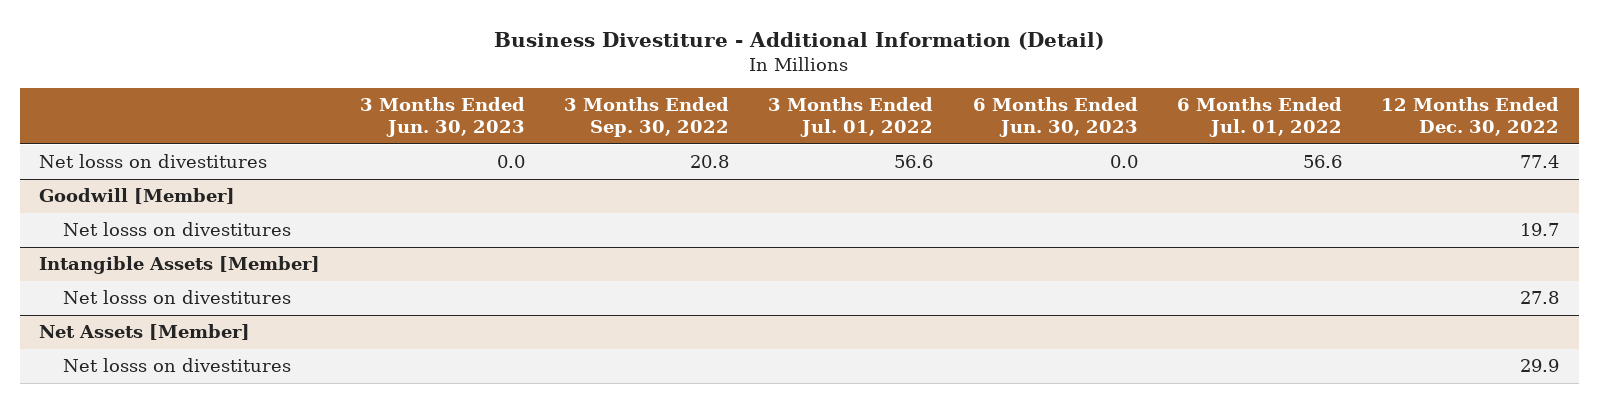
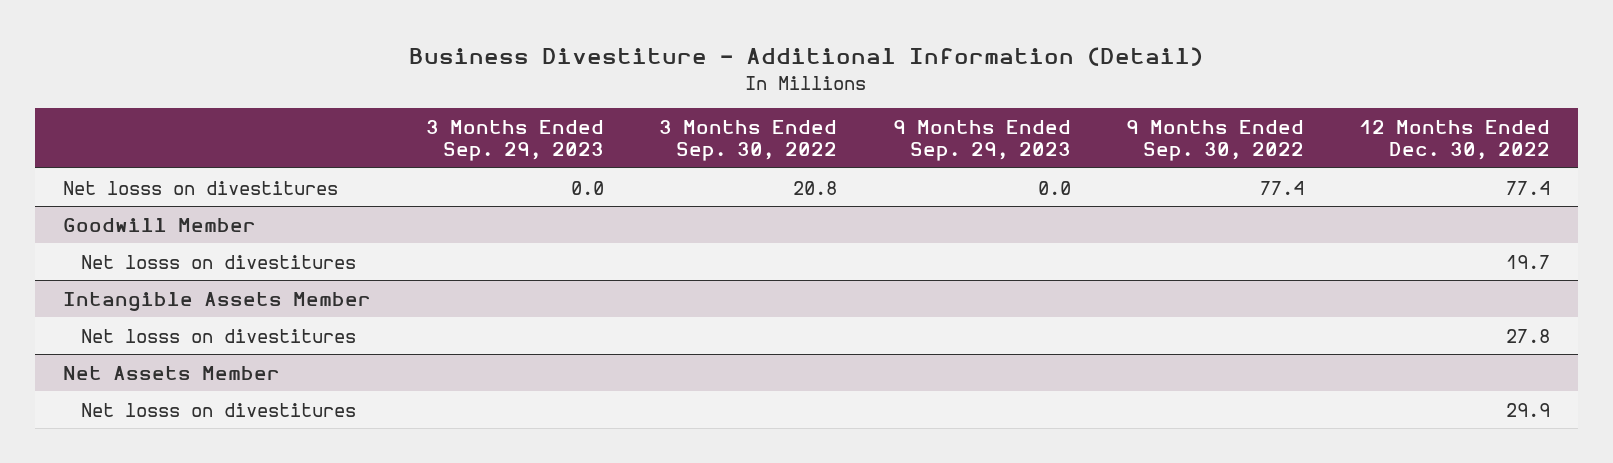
[359,97,525,138] 3 Months Ended Jun. 30, 2023 -> none
[768,97,934,138] 3 Months Ended Jul. 01, 2022 -> none
[972,97,1138,138] 6 Months Ended Jun. 30, 2023 -> none
[1177,97,1343,138] 6 Months Ended Jul. 01, 2022 -> none
none -> [426,119,605,162] 3 Months Ended Sep. 29, 2023
none -> [892,119,1071,162] 9 Months Ended Sep. 29, 2023
none -> [1125,119,1304,162] 9 Months Ended Sep. 30, 2022
[39,188,236,205] Goodwill [Member] -> [62,217,256,232] Goodwill Member
[39,256,321,275] Intangible Assets [Member] -> [62,291,371,311] Intangible Assets Member
[39,324,251,341] Net Assets [Member] -> [62,365,280,380] Net Assets Member

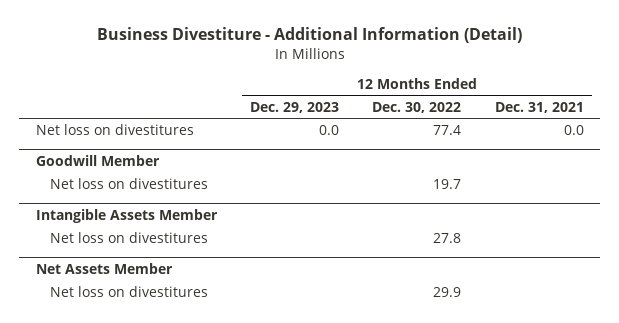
[426,119,605,162] 3 Months Ended Sep. 29, 2023 -> none
[659,119,838,162] 3 Months Ended Sep. 30, 2022 -> none
[892,119,1071,162] 9 Months Ended Sep. 29, 2023 -> none
[1125,119,1304,162] 9 Months Ended Sep. 30, 2022 -> none
none -> [249,101,339,113] Dec. 29, 2023
none -> [494,101,584,113] Dec. 31, 2021
[62,180,338,195] Net losss on divestitures -> [35,124,194,136] Net loss on divestitures
[80,254,356,269] Net losss on divestitures -> [49,178,208,190] Net loss on divestitures
[80,328,356,343] Net losss on divestitures -> [49,232,208,244] Net loss on divestitures
[80,402,356,417] Net losss on divestitures -> [49,286,208,298] Net loss on divestitures

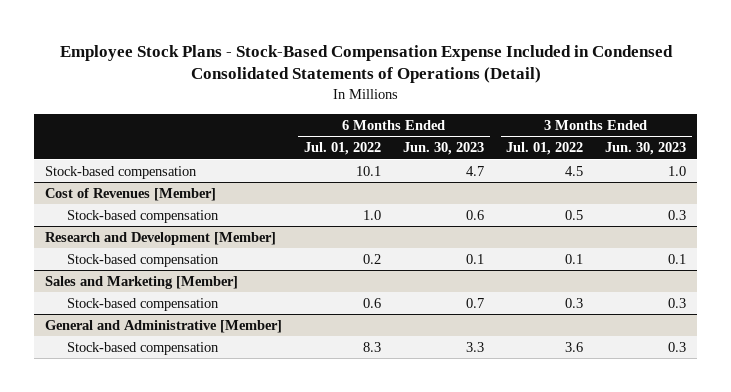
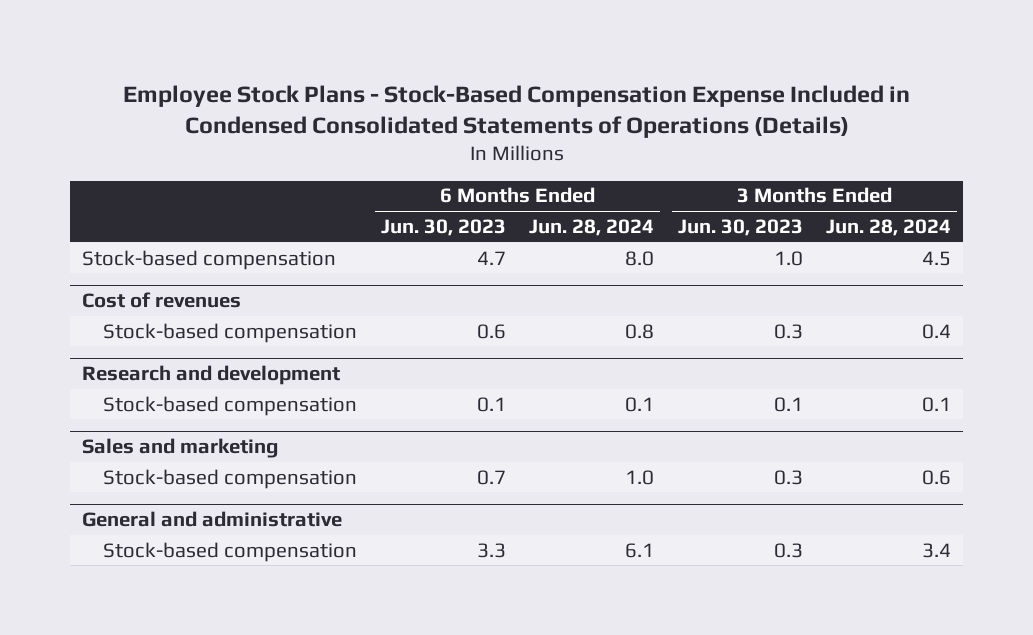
[59,44,673,84] Employee Stock Plans - Stock-Based Compensation Expense Included in Condensed Consolidated Statements of Operations (Detail) -> [122,84,910,139] Employee Stock Plans - Stock-Based Compensation Expense Included in Condensed Consolidated Statements of Operations (Details)
[303,142,381,156] Jul. 01, 2022 -> none
[506,142,584,156] Jul. 01, 2022 -> none
none -> [529,218,655,236] Jun. 28, 2024
none -> [826,218,952,236] Jun. 28, 2024
[44,188,216,202] Cost of Revenues [Member] -> [81,292,241,309] Cost of revenues
[44,232,276,246] Research and Development [Member] -> [81,365,340,386] Research and development
[44,276,238,290] Sales and Marketing [Member] -> [81,438,278,459] Sales and marketing
[44,320,282,334] General and Administrative [Member] -> [81,511,342,528] General and administrative

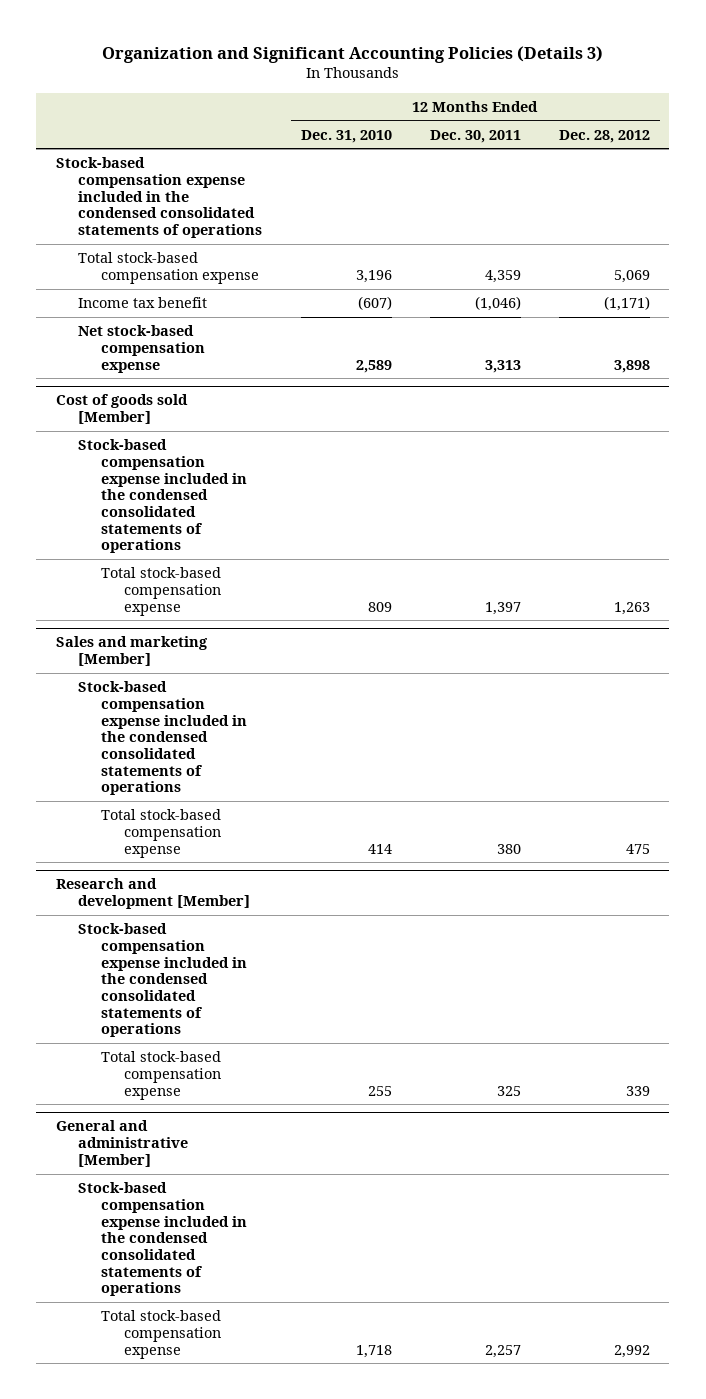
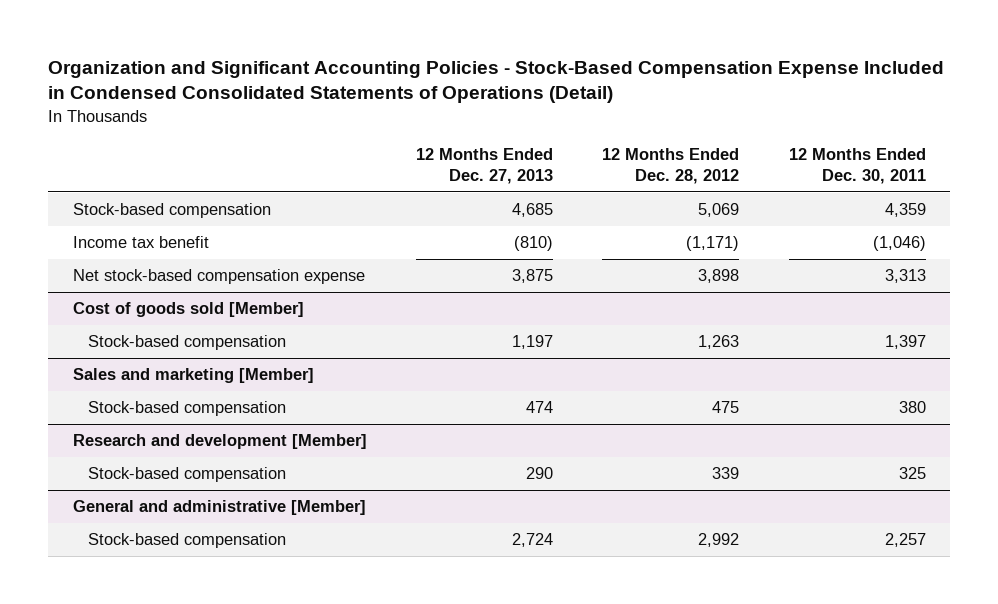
[101,45,603,63] Organization and Significant Accounting Policies (Details 3) -> [48,60,945,104] Organization and Significant Accounting Policies - Stock-Based Compensation Expense Included in Condensed Consolidated Statements of Operations (Detail)
[300,129,392,143] Dec. 31, 2010 -> none
none -> [416,148,554,185] 12 Months Ended Dec. 27, 2013
[55,157,263,238] Stock-based compensation expense included in the condensed consolidated statements of operations -> none
[78,252,260,284] Total stock-based compensation expense -> [72,203,271,219] Stock-based compensation
[78,439,248,554] Stock-based compensation expense included in the condensed consolidated statements of operations -> none
[101,567,222,616] Total stock-based compensation expense -> [88,335,287,351] Stock-based compensation
[78,681,248,796] Stock-based compensation expense included in the condensed consolidated statements of operations -> none
[101,809,222,858] Total stock-based compensation expense -> [88,401,287,417] Stock-based compensation
[78,923,248,1038] Stock-based compensation expense included in the condensed consolidated statements of operations -> none
[101,1051,222,1100] Total stock-based compensation expense -> [88,467,287,483] Stock-based compensation
[78,1182,248,1297] Stock-based compensation expense included in the condensed consolidated statements of operations -> none
[101,1310,222,1359] Total stock-based compensation expense -> [88,533,287,549] Stock-based compensation

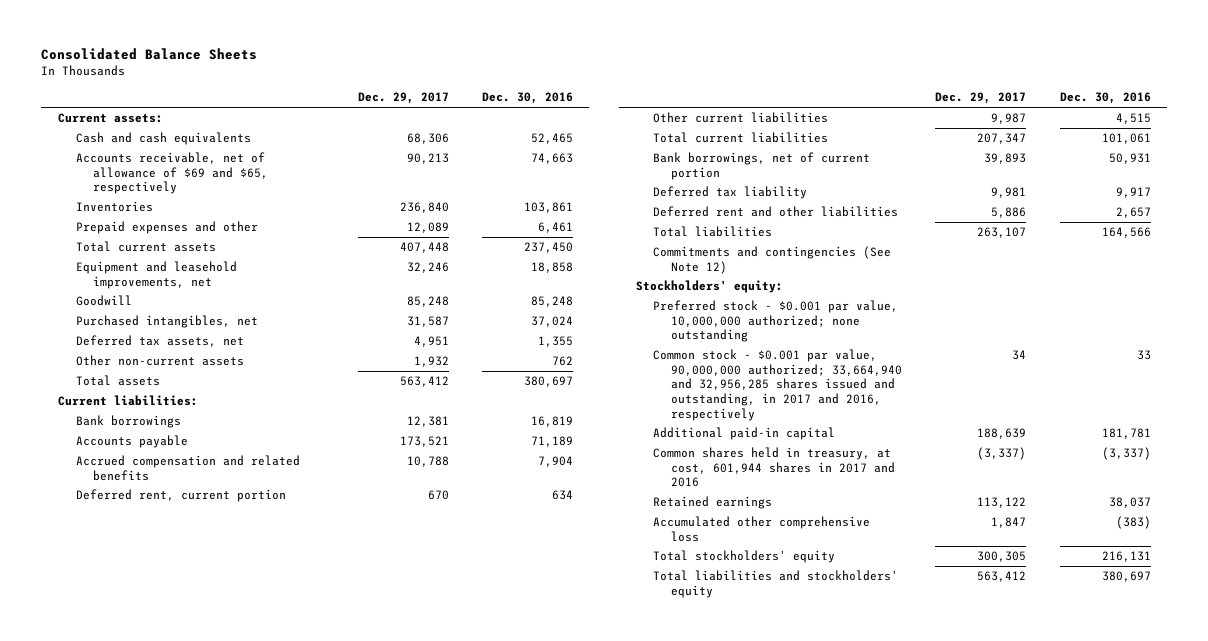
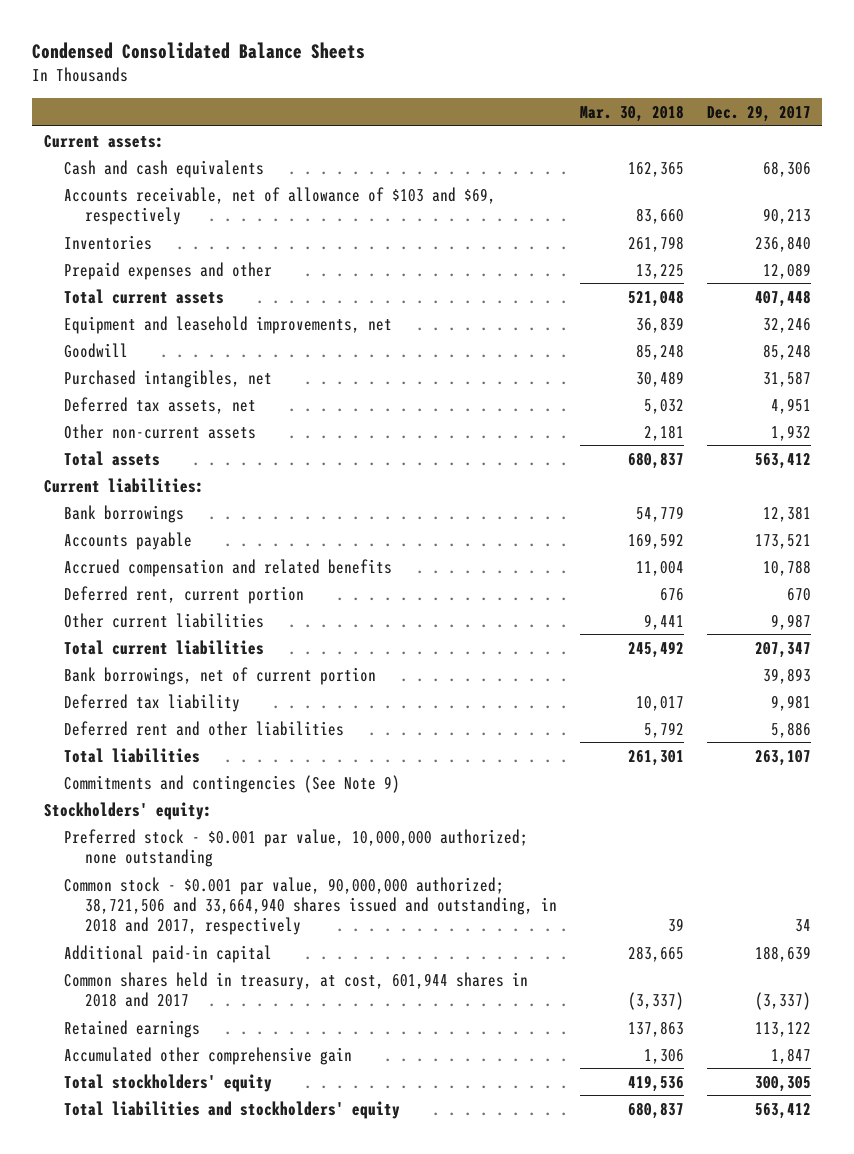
[41,48,258,61] Consolidated Balance Sheets -> [31,42,365,60] Condensed Consolidated Balance Sheets
[481,92,573,105] Dec. 30, 2016 -> none
none -> [579,105,684,123] Mar. 30, 2018
[75,152,269,195] Accounts receivable, net of allowance of $69 and $65, respectively -> [64,186,497,225] Accounts receivable, net of allowance of $103 and $69, respectively
[653,246,892,274] Commitments and contingencies (See Note 12) -> [64,774,401,793] Commitments and contingencies (See Note 9)
[653,349,903,421] Common stock - $0.001 par value, 90,000,000 authorized; 33,664,940 and 32,956,285 shares issued and outstanding, in 2017 and 2016, respectively -> [64,876,557,936] Common stock - $0.001 par value, 90,000,000 authorized; 38,721,506 and 33,664,940 shares issued and outstanding, in 2018 and 2017, respectively
[653,447,896,488] Common shares held in treasury, at cost, 601,944 shares in 2017 and 2016 -> [64,971,529,1007] Common shares held in treasury, at cost, 601,944 shares in 2018 and 2017
[653,516,871,542] Accumulated other comprehensive loss -> [64,1046,353,1065] Accumulated other comprehensive gain

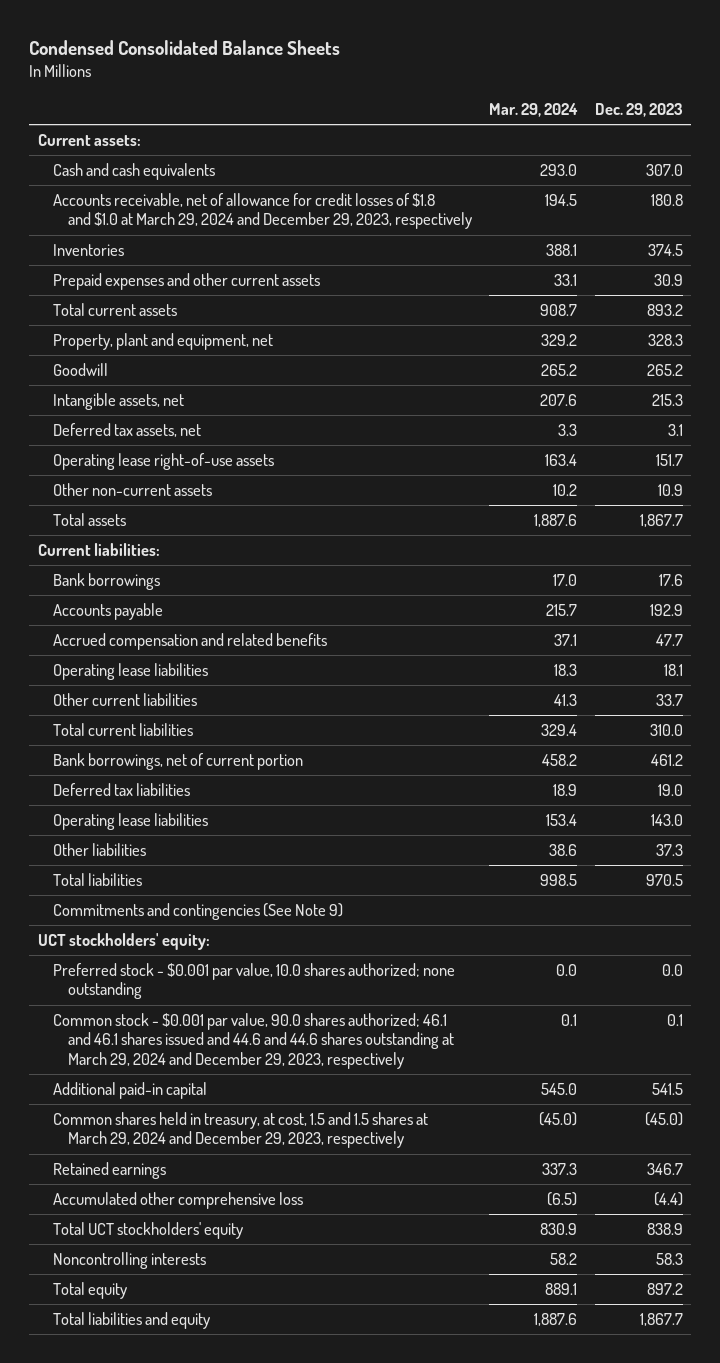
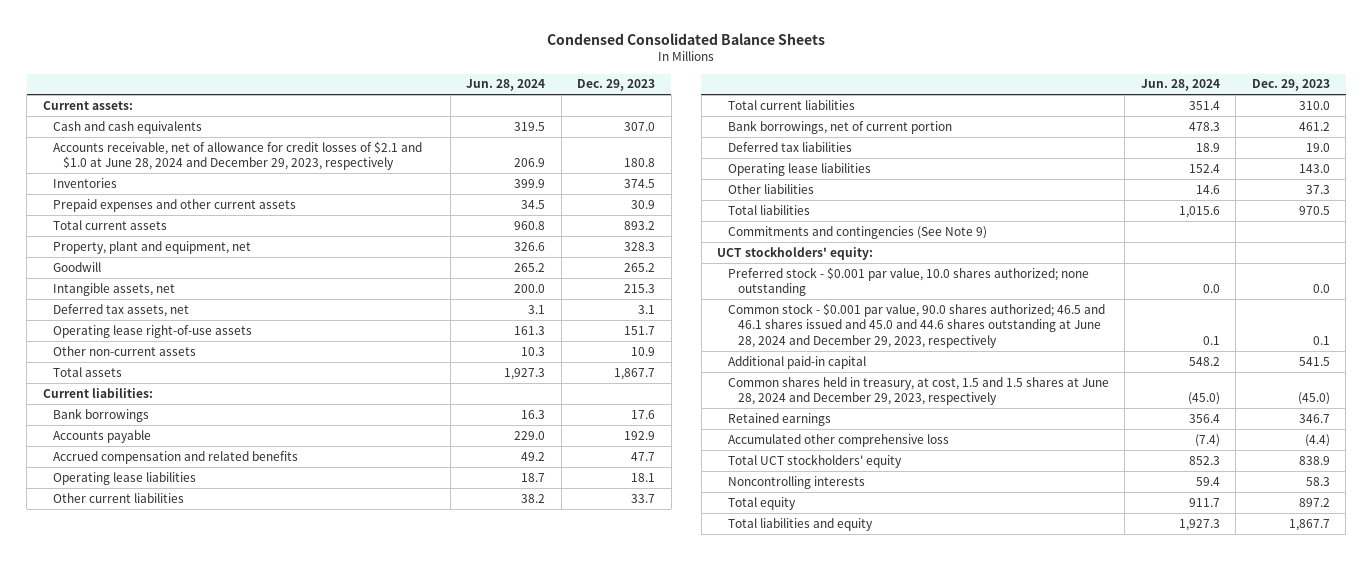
[489,103,579,118] Mar. 29, 2024 -> none
none -> [466,79,546,92] Jun. 28, 2024
[52,193,472,230] Accounts receivable, net of allowance for credit losses of $1.8 and $1.0 at March 29, 2024 and December 29, 2023, respectively -> [53,140,423,171] Accounts receivable, net of allowance for credit losses of $2.1 and $1.0 at June 28, 2024 and December 29, 2023, respectively
[52,1013,454,1069] Common stock - $0.001 par value, 90.0 shares authorized; 46.1 and 46.1 shares issued and 44.6 and 44.6 shares outstanding at March 29, 2024 and December 29, 2023, respectively -> [727,302,1105,348] Common stock - $0.001 par value, 90.0 shares authorized; 46.5 and 46.1 shares issued and 45.0 and 44.6 shares outstanding at June 28, 2024 and December 29, 2023, respectively
[52,1112,428,1149] Common shares held in treasury, at cost, 1.5 and 1.5 shares at March 29, 2024 and December 29, 2023, respectively -> [727,376,1109,406] Common shares held in treasury, at cost, 1.5 and 1.5 shares at June 28, 2024 and December 29, 2023, respectively

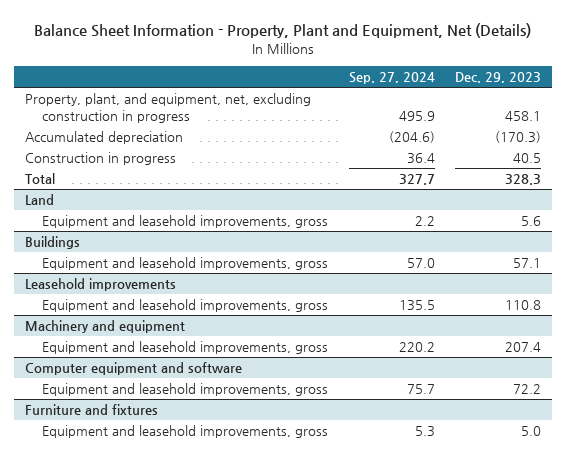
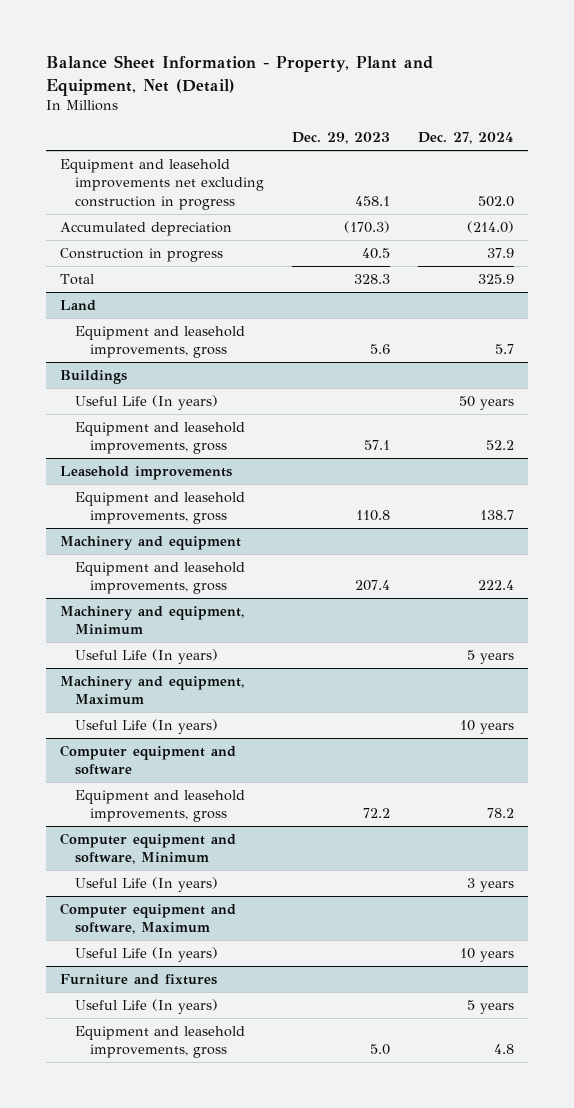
[33,22,531,38] Balance Sheet Information - Property, Plant and Equipment, Net (Details) -> [45,55,433,96] Balance Sheet Information - Property, Plant and Equipment, Net (Detail)
[348,72,435,85] Sep. 27, 2024 -> none
none -> [417,132,514,145] Dec. 27, 2024
[24,93,311,124] Property, plant, and equipment, net, excluding construction in progress -> [59,158,264,210] Equipment and leasehold improvements net excluding construction in progress
none -> [74,394,218,410] Useful Life (In years)
none -> [59,605,244,636] Machinery and equipment, Minimum
none -> [74,648,218,664] Useful Life (In years)
none -> [59,675,244,706] Machinery and equipment, Maximum
none -> [74,718,218,734] Useful Life (In years)
none -> [59,832,236,865] Computer equipment and software, Minimum
none -> [74,876,218,892] Useful Life (In years)
none -> [59,902,236,935] Computer equipment and software, Maximum
none -> [74,946,218,962] Useful Life (In years)
none -> [74,998,218,1014] Useful Life (In years)

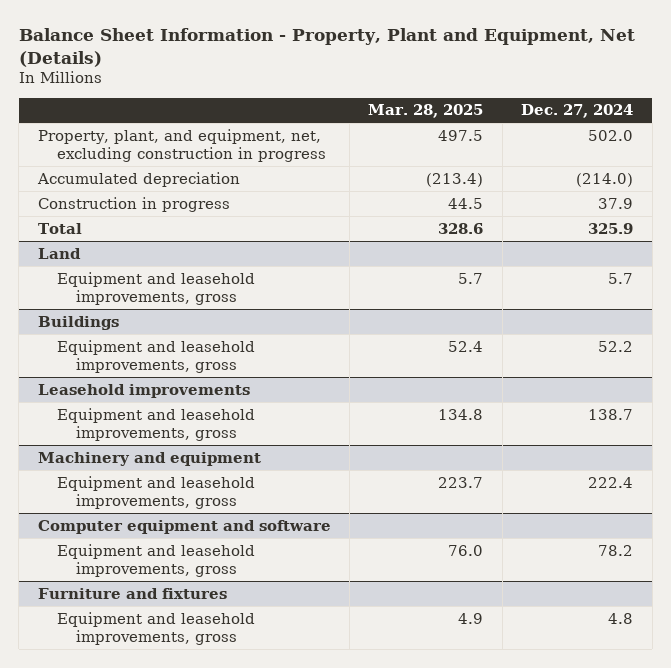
[45,55,433,96] Balance Sheet Information - Property, Plant and Equipment, Net (Detail) -> [18,28,635,67] Balance Sheet Information - Property, Plant and Equipment, Net (Details)
[291,132,390,145] Dec. 29, 2023 -> none
none -> [368,104,484,119] Mar. 28, 2025
[59,158,264,210] Equipment and leasehold improvements net excluding construction in progress -> [37,128,326,162] Property, plant, and equipment, net, excluding construction in progress
[74,394,218,410] Useful Life (In years) -> none
[59,605,244,636] Machinery and equipment, Minimum -> none
[74,648,218,664] Useful Life (In years) -> none
[59,675,244,706] Machinery and equipment, Maximum -> none
[74,718,218,734] Useful Life (In years) -> none
[59,832,236,865] Computer equipment and software, Minimum -> none
[74,876,218,892] Useful Life (In years) -> none
[59,902,236,935] Computer equipment and software, Maximum -> none
[74,946,218,962] Useful Life (In years) -> none
[74,998,218,1014] Useful Life (In years) -> none

